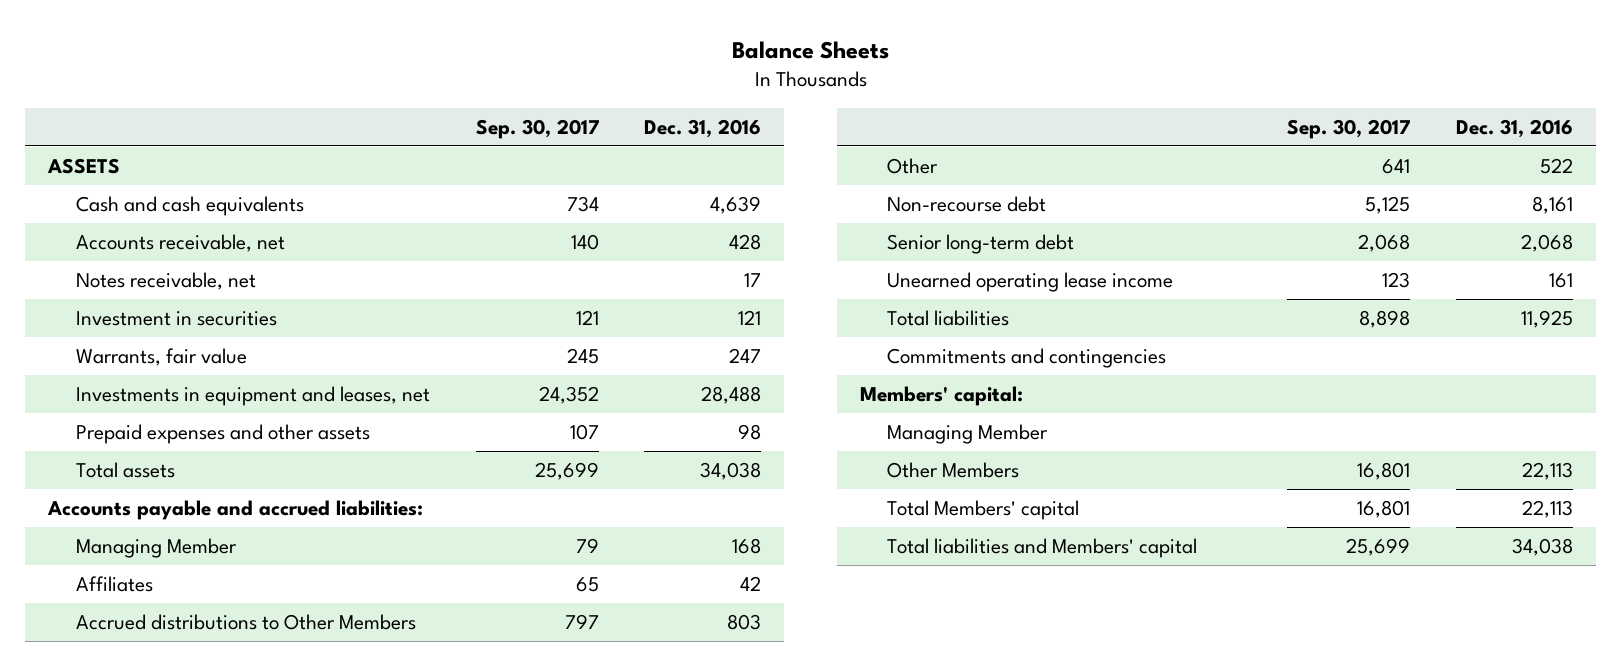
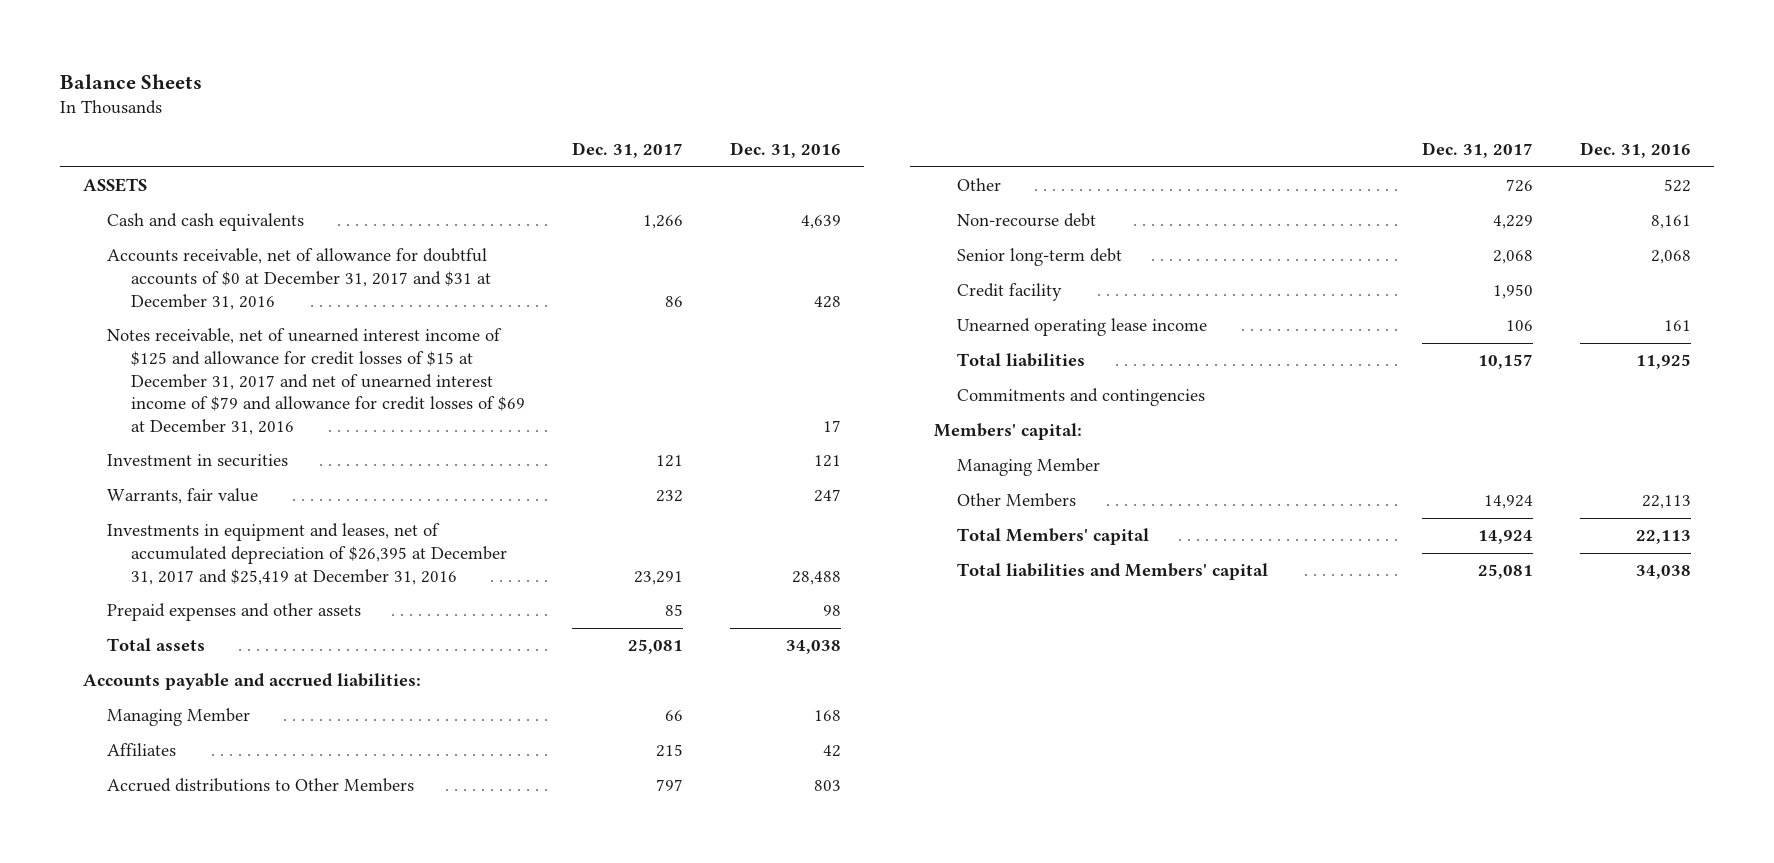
[475,118,599,139] Sep. 30, 2017 -> none
none -> [571,142,683,159] Dec. 31, 2017
[75,234,285,253] Accounts receivable, net -> [107,248,491,310] Accounts receivable, net of allowance for doubtful accounts of $0 at December 31, 2017 and $31 at December 31, 2016
[75,272,256,291] Notes receivable, net -> [107,328,525,435] Notes receivable, net of unearned interest income of $125 and allowance for credit losses of $15 at December 31, 2017 and net of unearned interest income of $79 and allowance for credit losses of $69 at December 31, 2016
[75,386,430,407] Investments in equipment and leases, net -> [107,523,507,585] Investments in equipment and leases, net of accumulated depreciation of $26,395 at December 31, 2017 and $25,419 at December 31, 2016
none -> [957,283,1063,302] Credit facility

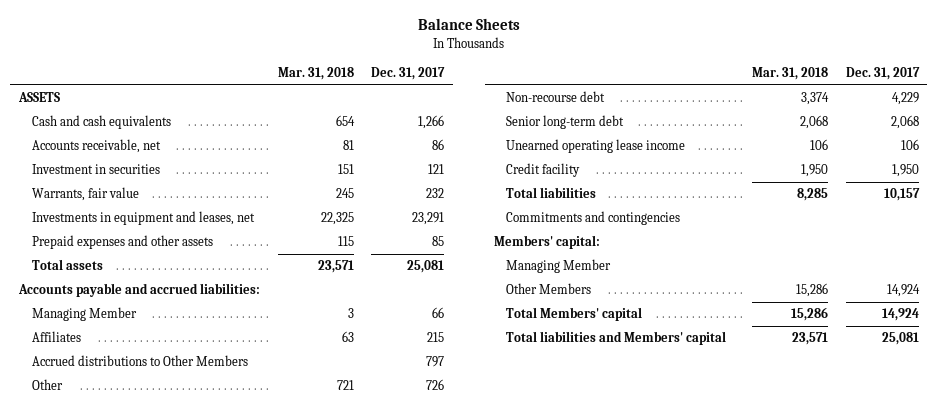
[729,142,841,159] Dec. 31, 2016 -> none
none -> [277,66,354,80] Mar. 31, 2018
[107,328,525,435] Notes receivable, net of unearned interest income of $125 and allowance for credit losses of $15 at December 31, 2017 and net of unearned interest income of $79 and allowance for credit losses of $69 at December 31, 2016 -> none
[107,248,491,310] Accounts receivable, net of allowance for doubtful accounts of $0 at December 31, 2017 and $31 at December 31, 2016 -> [31,139,161,154] Accounts receivable, net
[107,523,507,585] Investments in equipment and leases, net of accumulated depreciation of $26,395 at December 31, 2017 and $25,419 at December 31, 2016 -> [31,211,255,226] Investments in equipment and leases, net
[957,283,1063,302] Credit facility -> [506,163,581,178] Credit facility

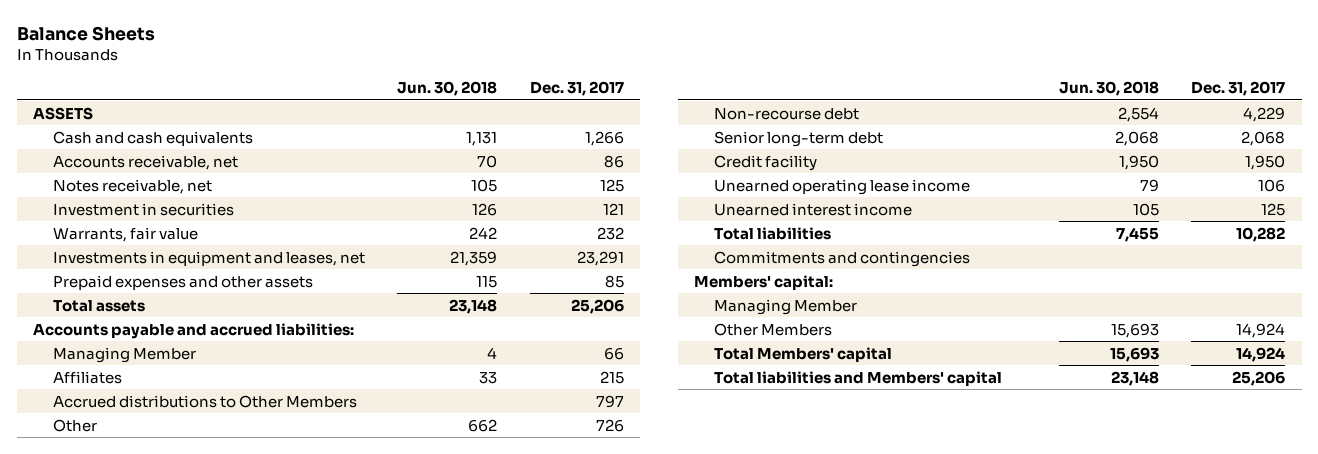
[277,66,354,80] Mar. 31, 2018 -> none
none -> [397,80,498,96] Jun. 30, 2018
none -> [52,178,212,194] Notes receivable, net
[406,260,444,274] 25,081 -> [570,298,624,314] 25,206
[506,139,686,154] Unearned operating lease income -> [714,178,971,195] Unearned operating lease income
none -> [714,202,913,216] Unearned interest income
[883,188,920,202] 10,157 -> [1236,226,1286,242] 10,282
[881,332,919,346] 25,081 -> [1232,370,1286,386] 25,206

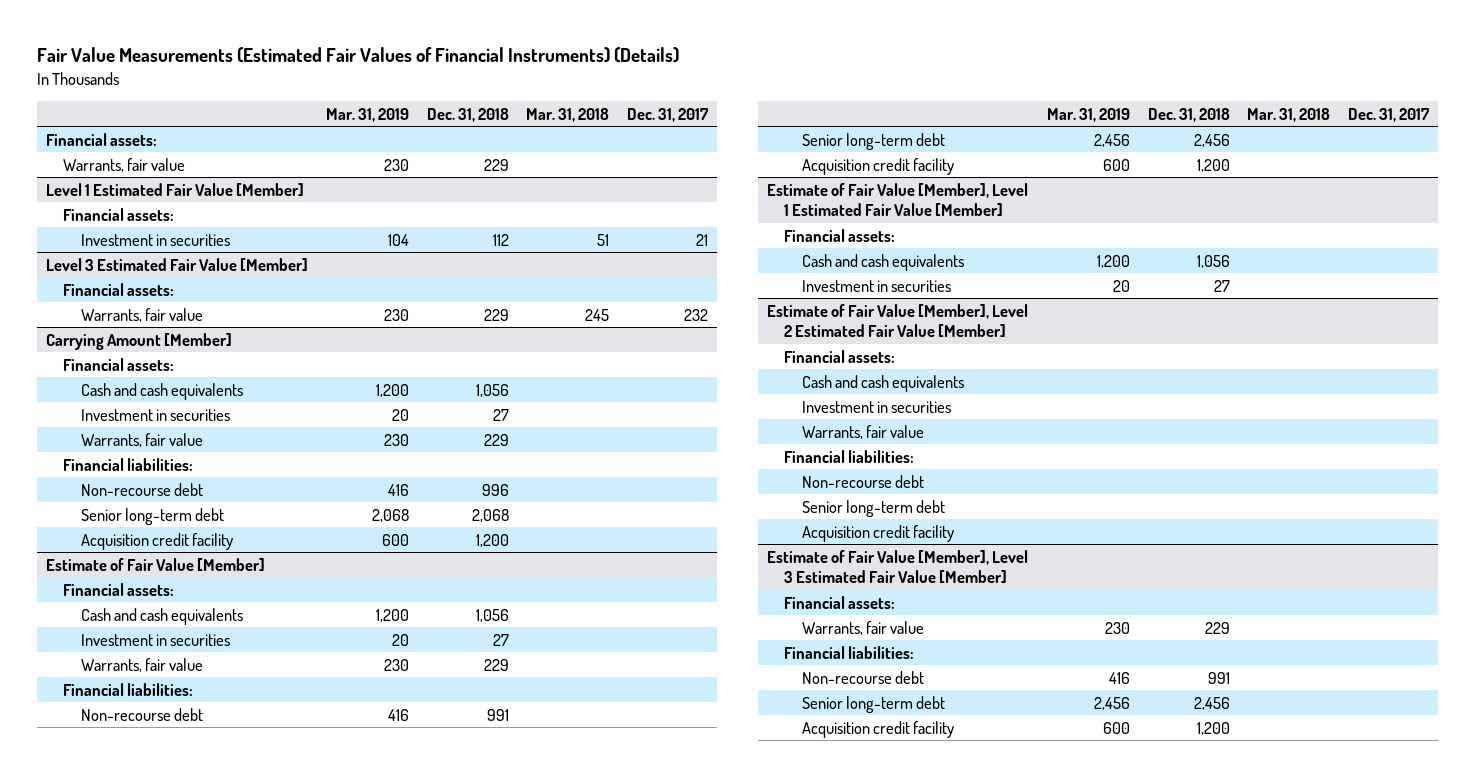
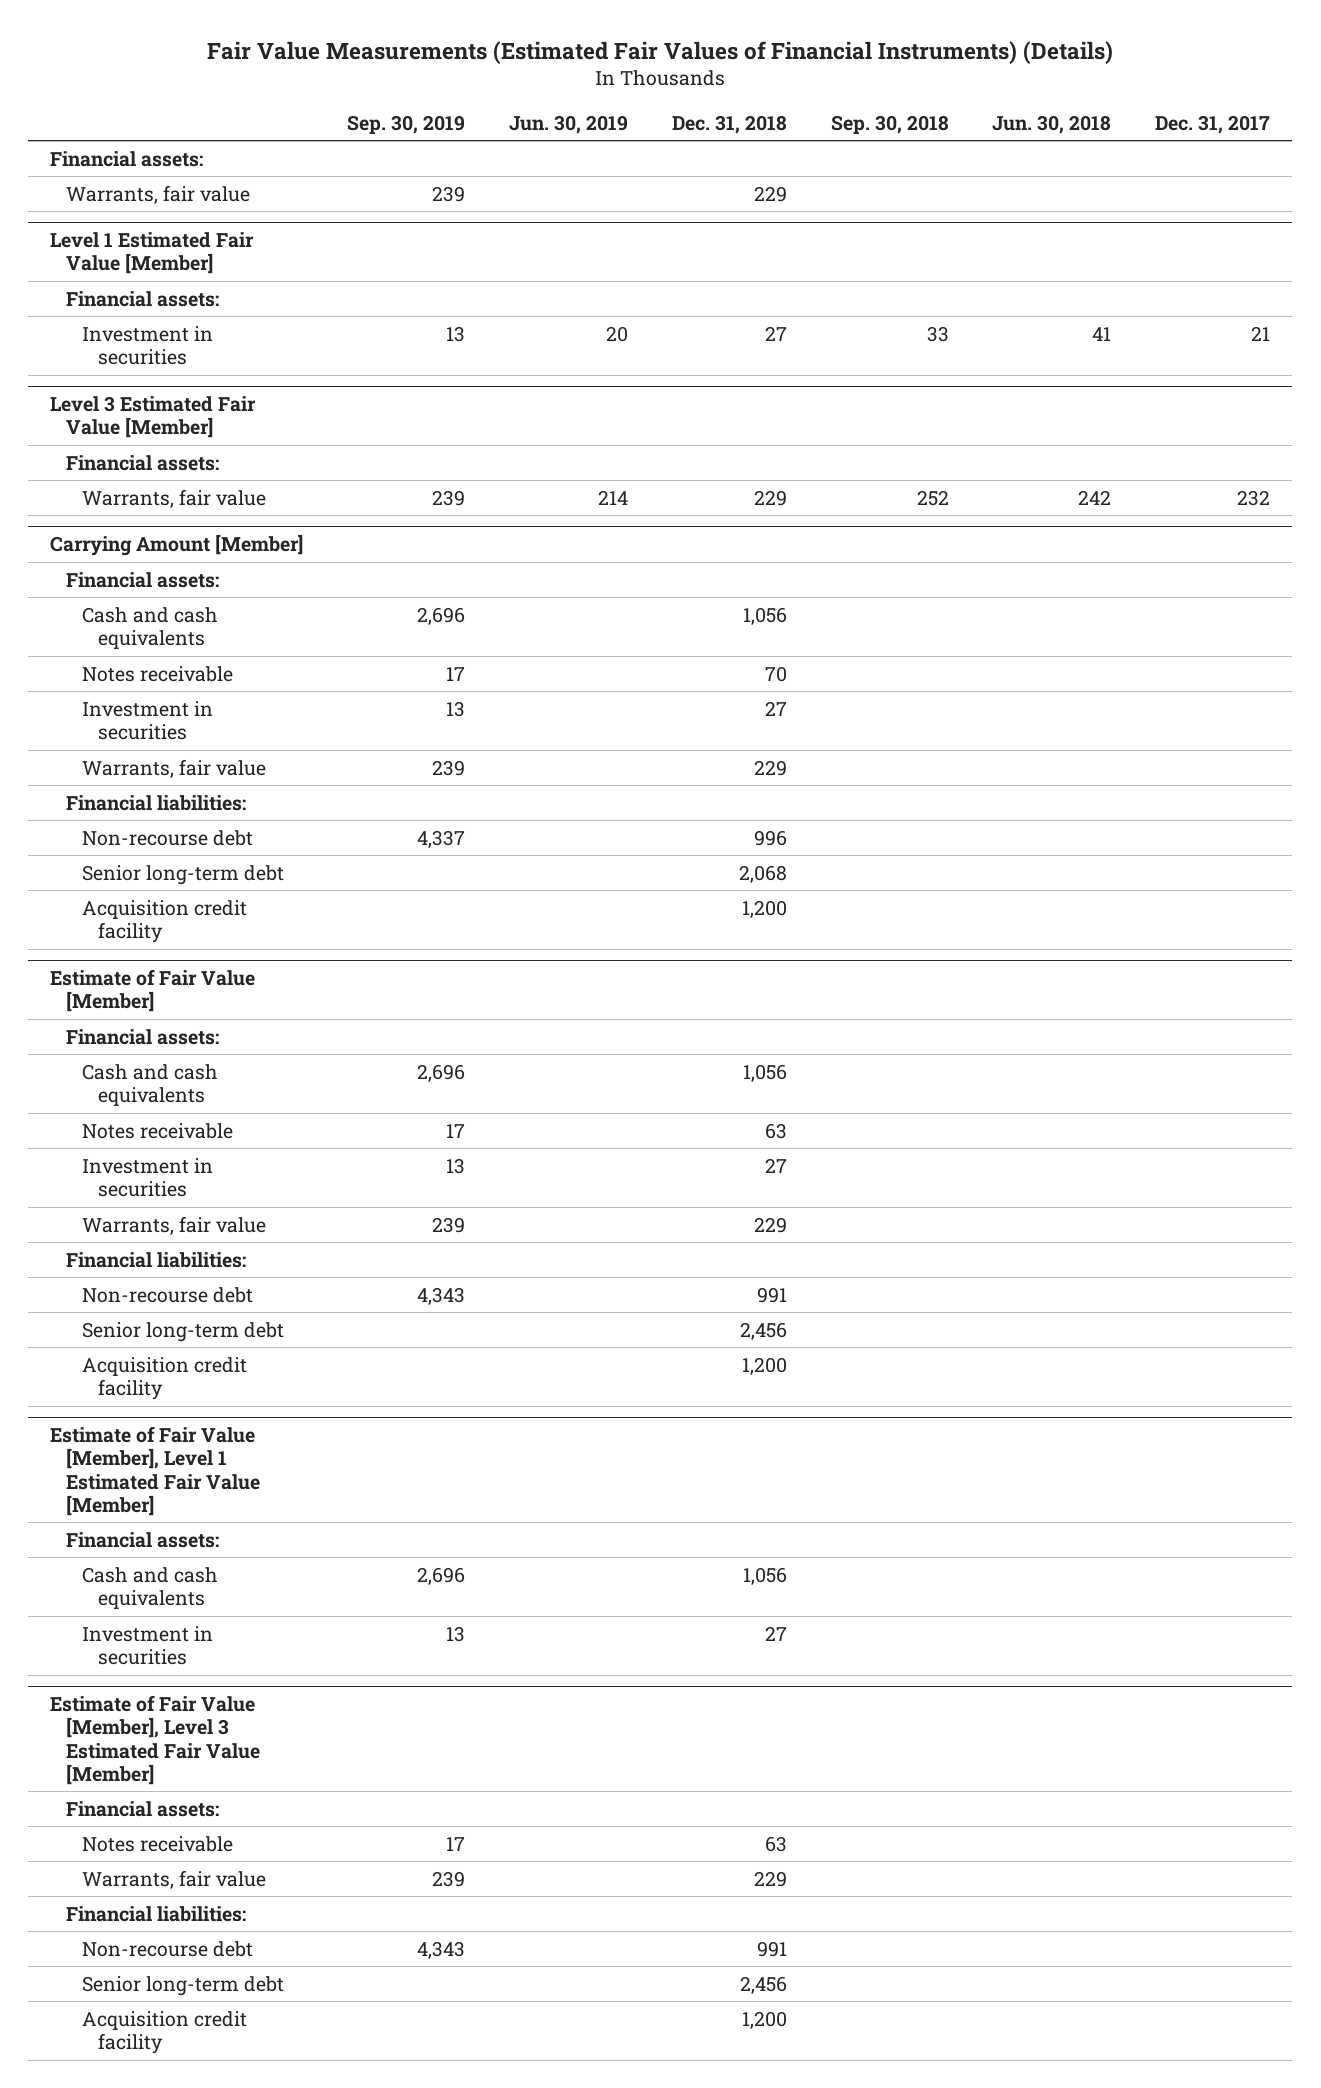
[325,107,409,122] Mar. 31, 2019 -> none
[526,107,610,122] Mar. 31, 2018 -> none
none -> [347,114,466,134] Sep. 30, 2019
none -> [508,114,628,134] Jun. 30, 2019
none -> [830,114,949,134] Sep. 30, 2018
none -> [992,114,1112,134] Jun. 30, 2018
[492,233,509,246] 112 -> [764,325,787,341] 27
none -> [81,665,233,682] Notes receivable
none -> [81,1122,233,1139] Notes receivable
[766,303,1028,338] Estimate of Fair Value [Member], Level 2 Estimated Fair Value [Member] -> none
[784,349,896,363] Financial assets: -> none
[801,374,964,392] Cash and cash equivalents -> none
[801,400,951,413] Investment in securities -> none
[801,424,924,439] Warrants, fair value -> none
[784,449,915,463] Financial liabilities: -> none
[801,474,924,488] Non-recourse debt -> none
[801,499,945,517] Senior long-term debt -> none
[801,524,954,542] Acquisition credit facility -> none
none -> [81,1835,233,1852] Notes receivable

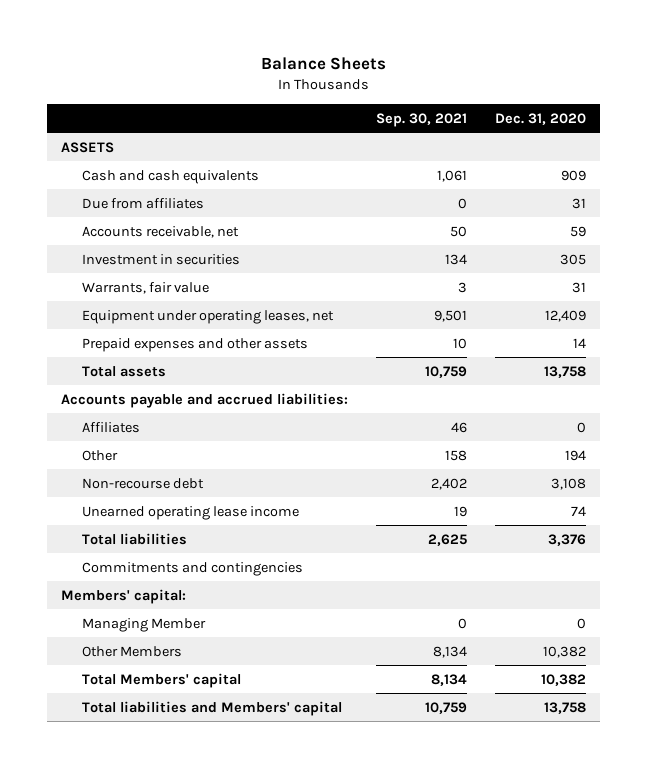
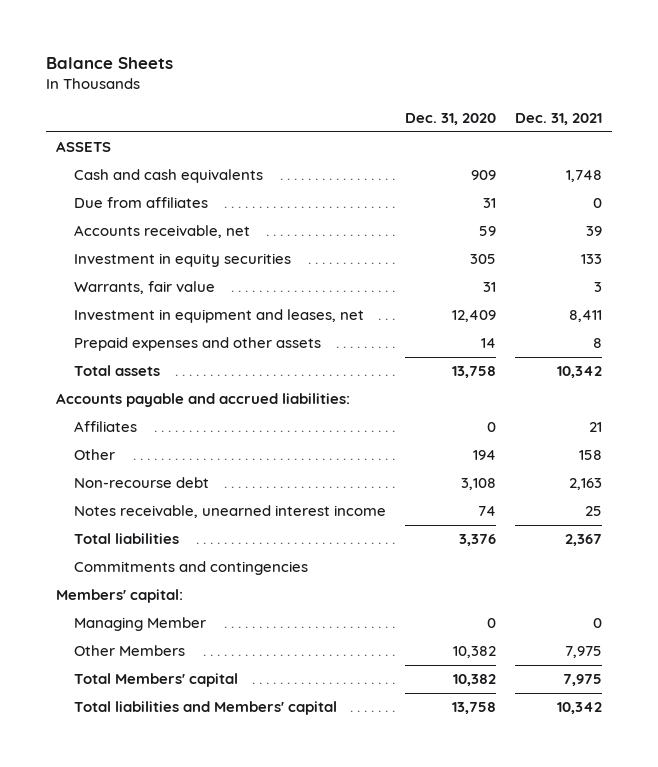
[376,112,468,127] Sep. 30, 2021 -> none
none -> [515,113,603,126] Dec. 31, 2021
[81,253,240,265] Investment in securities -> [73,253,291,268] Investment in equity securities
[81,309,334,324] Equipment under operating leases, net -> [73,309,364,324] Investment in equipment and leases, net
[81,505,299,520] Unearned operating lease income -> none
none -> [73,505,386,519] Notes receivable, unearned interest income

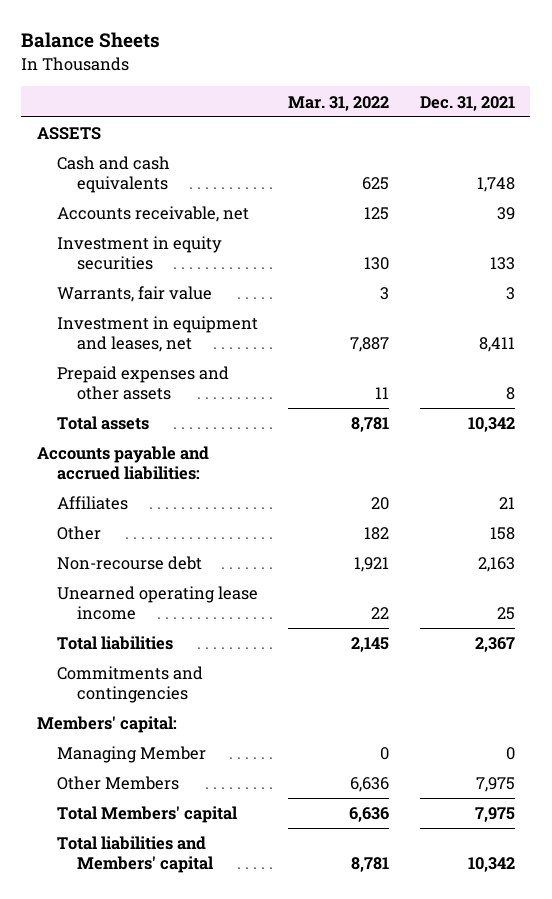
[404,113,496,126] Dec. 31, 2020 -> none
none -> [288,95,390,111] Mar. 31, 2022
[73,197,208,209] Due from affiliates -> none
[73,505,386,519] Notes receivable, unearned interest income -> none
none -> [56,586,258,621] Unearned operating lease income

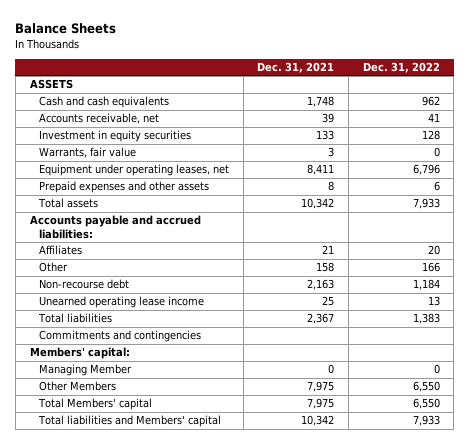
[288,95,390,111] Mar. 31, 2022 -> none
none -> [362,61,440,73] Dec. 31, 2022
[56,316,258,353] Investment in equipment and leases, net -> [38,164,229,177] Equipment under operating leases, net

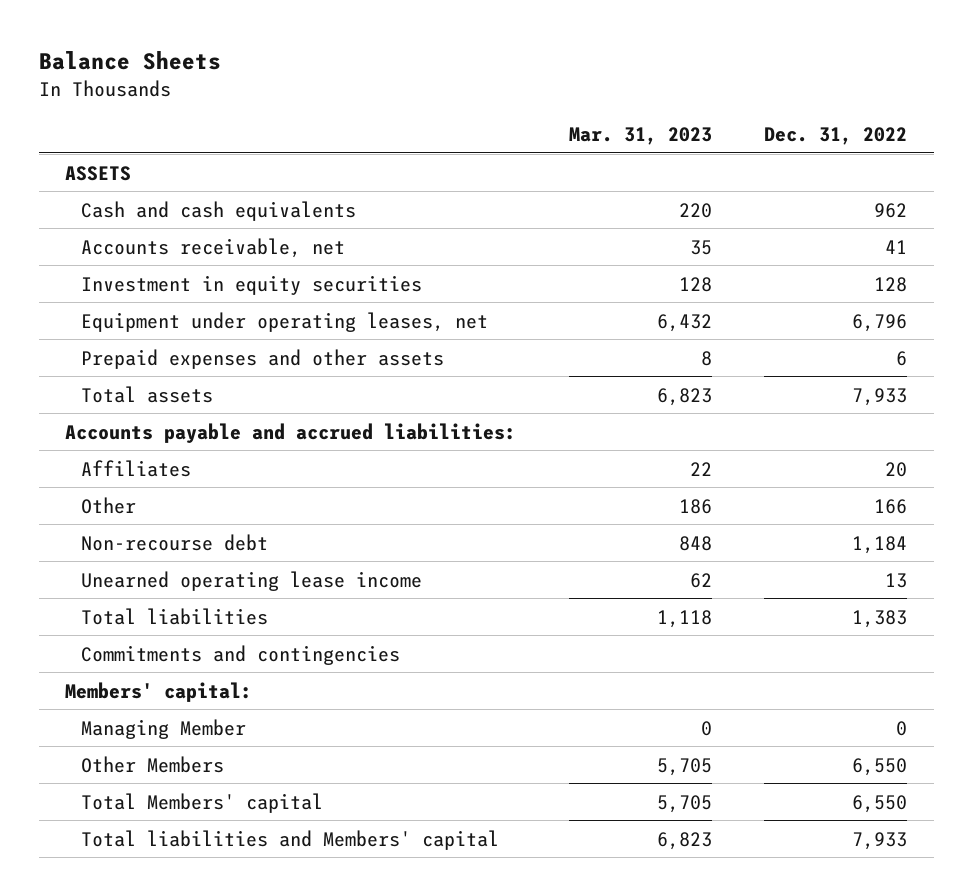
[257,61,335,73] Dec. 31, 2021 -> none
none -> [568,126,712,145] Mar. 31, 2023
[38,147,136,159] Warrants, fair value -> none

